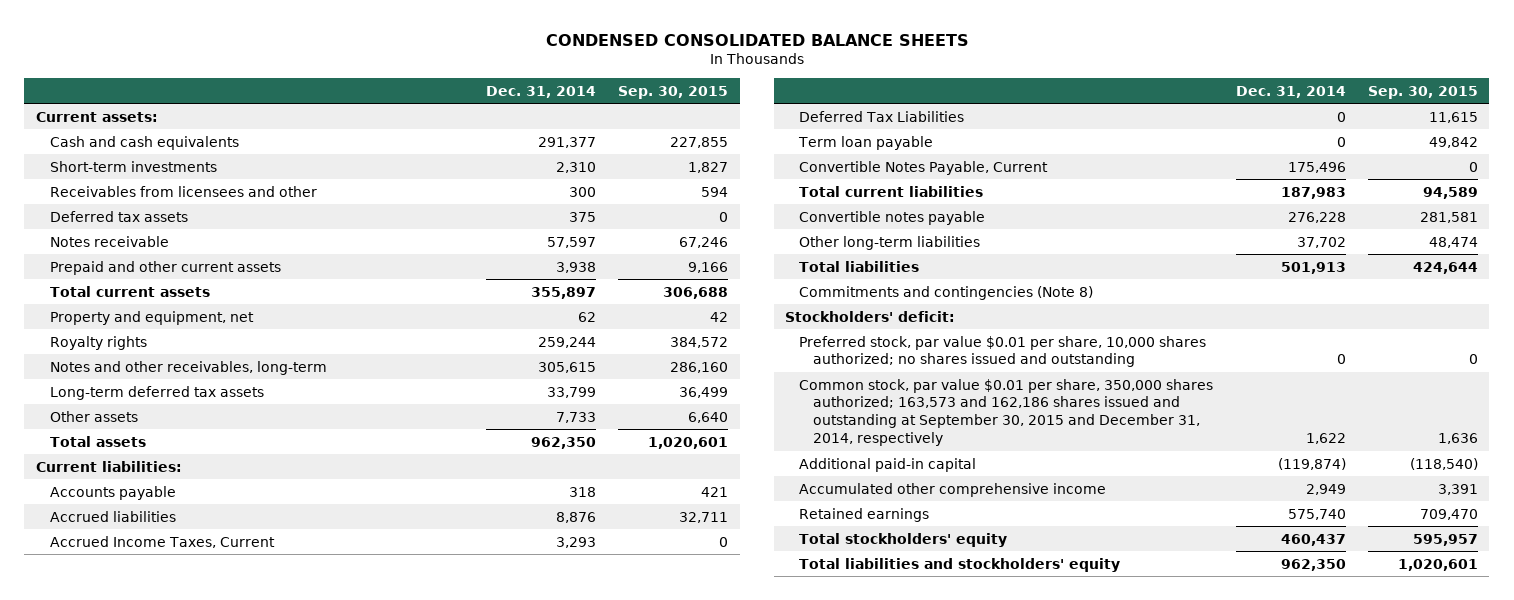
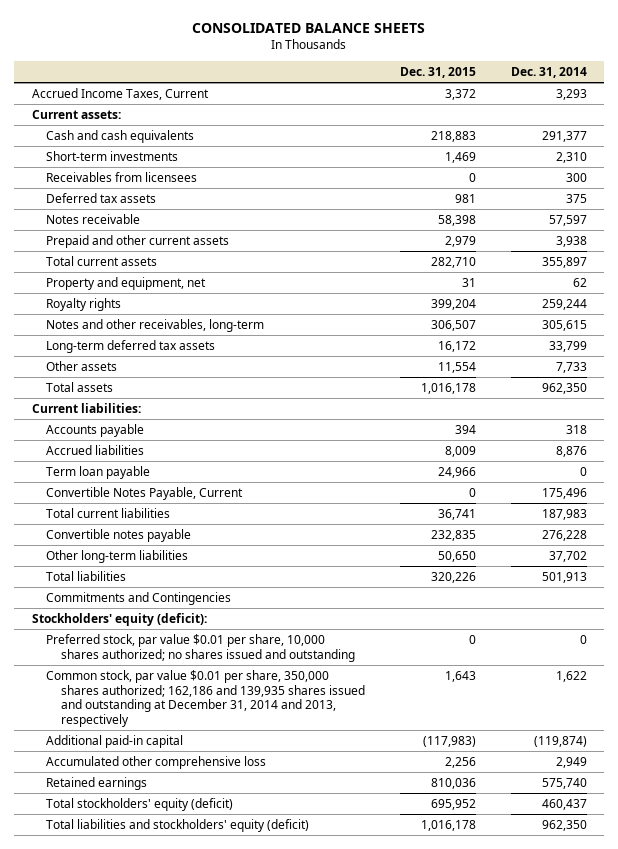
[545,33,969,46] CONDENSED CONSOLIDATED BALANCE SHEETS -> [192,22,426,33] CONSOLIDATED BALANCE SHEETS
[618,85,729,99] Sep. 30, 2015 -> none
none -> [399,67,476,79] Dec. 31, 2015
[49,535,275,548] Accrued Income Taxes, Current -> [31,88,209,101] Accrued Income Taxes, Current
[49,185,317,197] Receivables from licensees and other -> [46,172,198,183] Receivables from licensees
[799,110,965,122] Deferred Tax Liabilities -> none
[799,285,1094,300] Commitments and contingencies (Note 8) -> [46,592,232,606] Commitments and Contingencies
[785,310,956,322] Stockholders' deficit: -> [31,613,207,627] Stockholders' equity (deficit):
[799,378,1214,447] Common stock, par value $0.01 per share, 350,000 shares authorized; 163,573 and 162,186 shares issued and outstanding at September 30, 2015 and December 31, 2014, respectively -> [46,670,365,727] Common stock, par value $0.01 per share, 350,000 shares authorized; 162,186 and 139,935 shares issued and outstanding at December 31, 2014 and 2013, respectively
[799,482,1107,497] Accumulated other comprehensive income -> [46,756,267,770] Accumulated other comprehensive loss
[799,532,1008,547] Total stockholders' equity -> [46,798,234,812] Total stockholders' equity (deficit)
[799,557,1121,572] Total liabilities and stockholders' equity -> [46,819,310,833] Total liabilities and stockholders' equity (deficit)

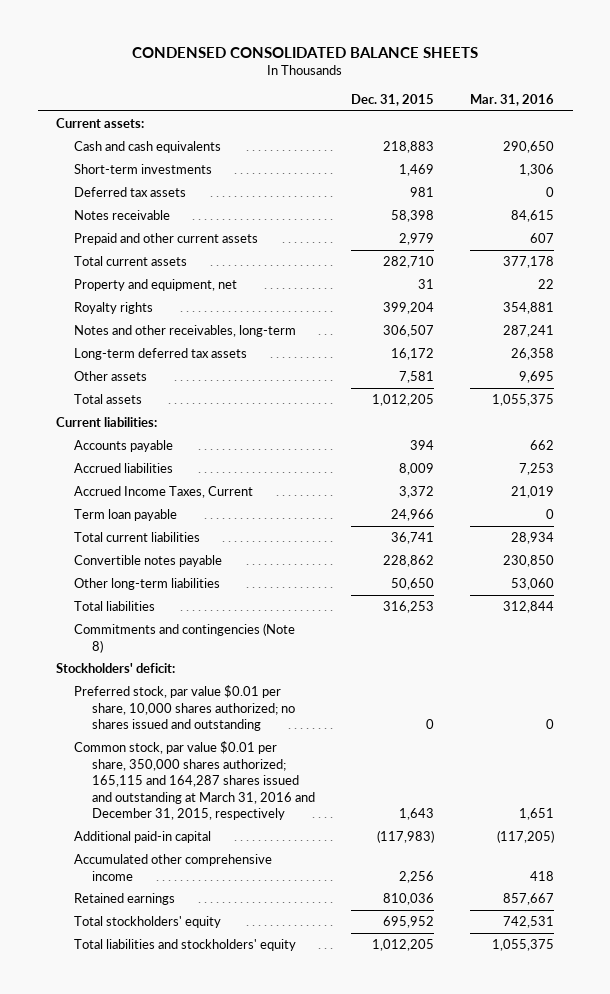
[192,22,426,33] CONSOLIDATED BALANCE SHEETS -> [132,46,479,58] CONDENSED CONSOLIDATED BALANCE SHEETS
[510,67,587,79] Dec. 31, 2014 -> none
none -> [470,94,555,107] Mar. 31, 2016
[46,172,198,183] Receivables from licensees -> none
[437,362,476,374] 11,554 -> [399,371,435,384] 7,581
[420,383,476,395] 1,016,178 -> [372,394,435,407] 1,012,205
[31,88,209,101] Accrued Income Taxes, Current -> [73,486,253,499] Accrued Income Taxes, Current
[46,487,244,501] Convertible Notes Payable, Current -> none
[430,530,476,542] 232,835 -> [383,555,435,568] 228,862
[430,572,476,584] 320,226 -> [383,601,435,614] 316,253
[46,592,232,606] Commitments and Contingencies -> [73,623,295,653] Commitments and contingencies (Note 8)
[31,613,207,627] Stockholders' equity (deficit): -> [55,663,175,674] Stockholders' deficit:
[46,670,365,727] Common stock, par value $0.01 per share, 350,000 shares authorized; 162,186 and 139,935 shares issued and outstanding at December 31, 2014 and 2013, respectively -> [73,741,315,821] Common stock, par value $0.01 per share, 350,000 shares authorized; 165,115 and 164,287 shares issued and outstanding at March 31, 2016 and December 31, 2015, respectively
[46,756,267,770] Accumulated other comprehensive loss -> [73,854,272,881] Accumulated other comprehensive income
[46,798,234,812] Total stockholders' equity (deficit) -> [73,916,221,929] Total stockholders' equity
[46,819,310,833] Total liabilities and stockholders' equity (deficit) -> [73,939,296,952] Total liabilities and stockholders' equity
[420,820,476,832] 1,016,178 -> [372,939,435,952] 1,012,205

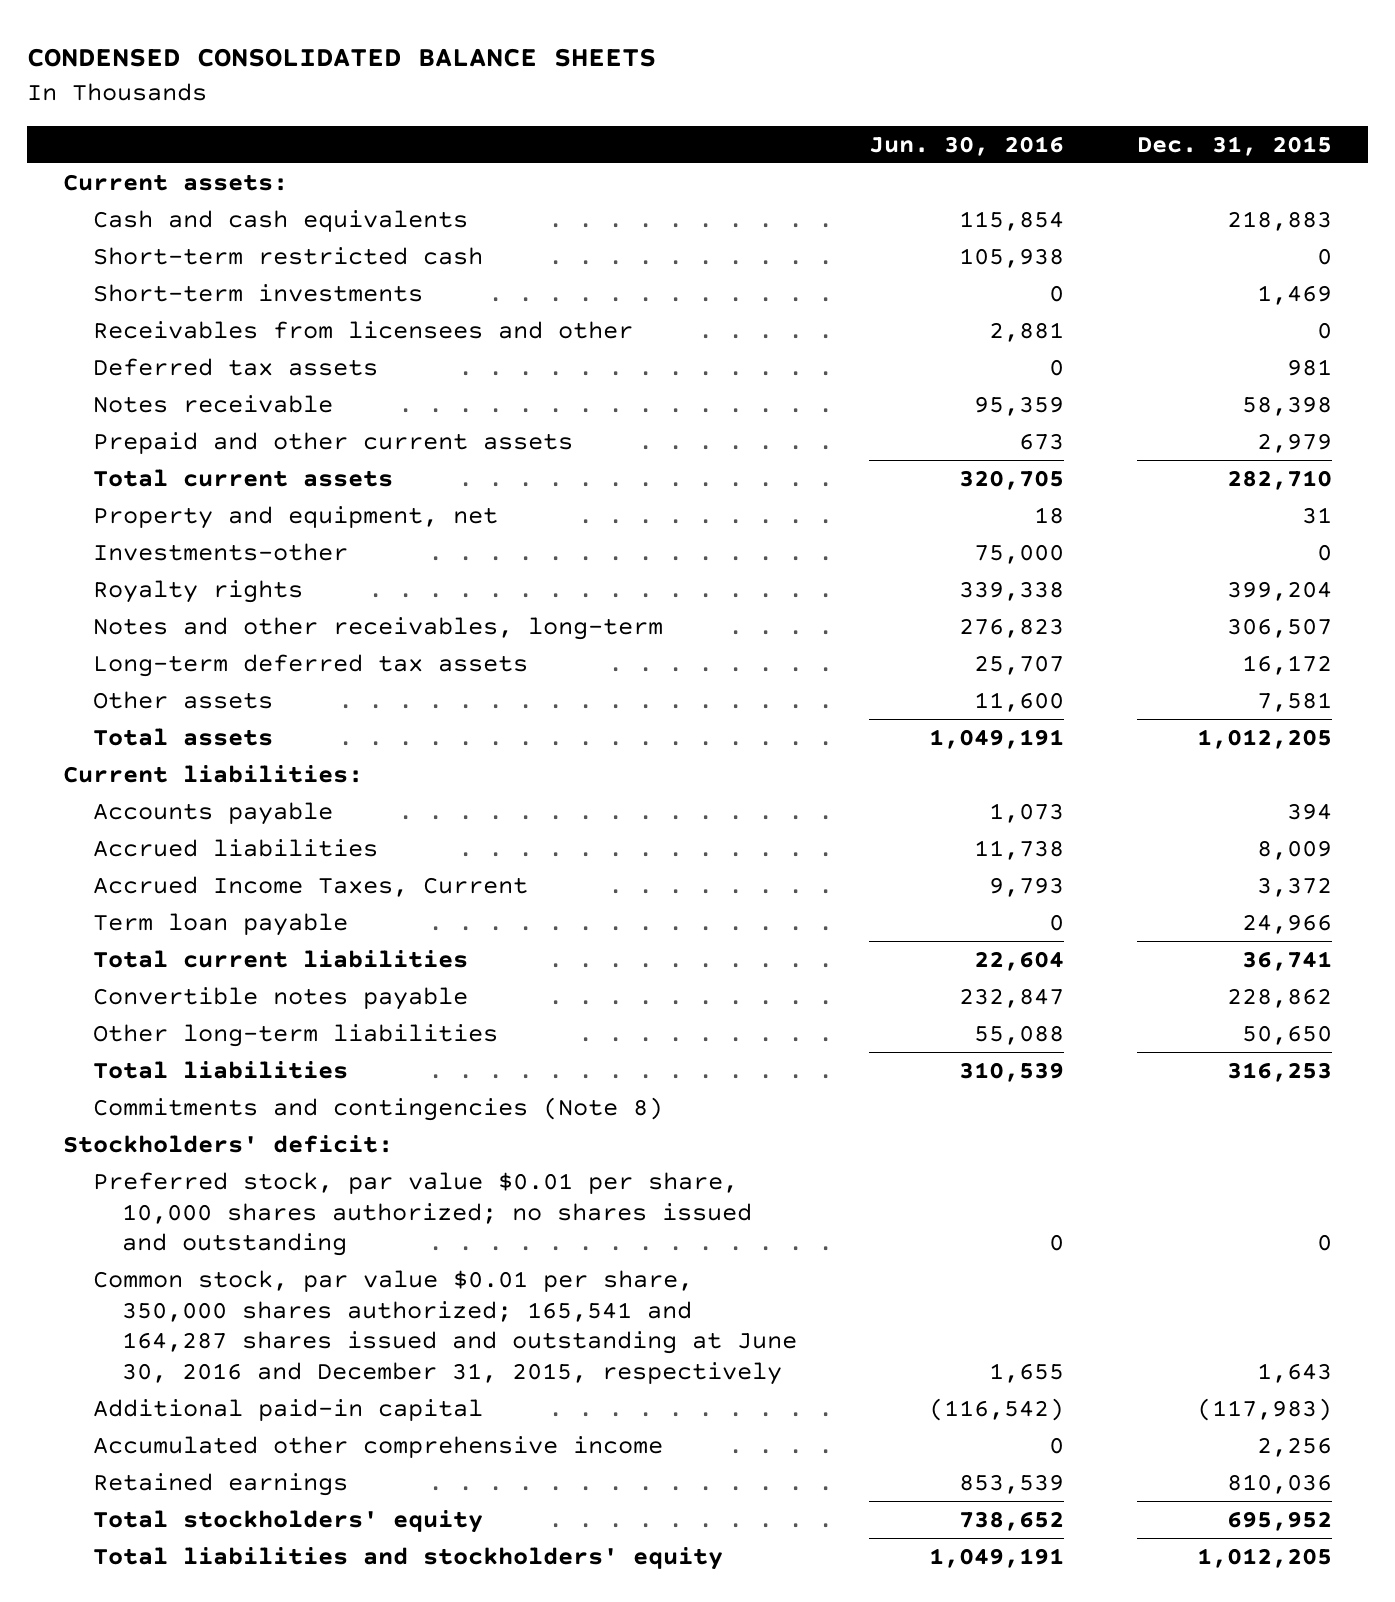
[470,94,555,107] Mar. 31, 2016 -> none
none -> [869,135,1065,156] Jun. 30, 2016
none -> [92,247,483,266] Short-term restricted cash
none -> [92,321,633,340] Receivables from licensees and other
none -> [92,543,348,562] Investments-other
[73,741,315,821] Common stock, par value $0.01 per share, 350,000 shares authorized; 165,115 and 164,287 shares issued and outstanding at March 31, 2016 and December 31, 2015, respectively -> [92,1270,798,1385] Common stock, par value $0.01 per share, 350,000 shares authorized; 165,541 and 164,287 shares issued and outstanding at June 30, 2016 and December 31, 2015, respectively

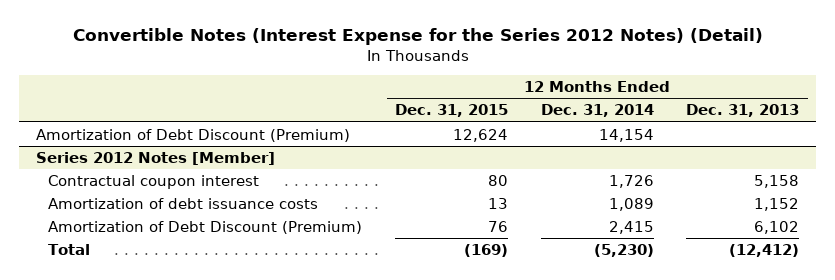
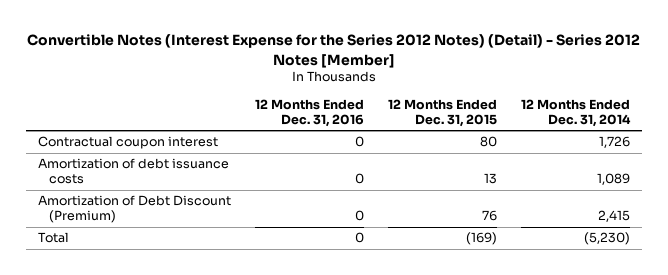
[72,28,763,46] Convertible Notes (Interest Expense for the Series 2012 Notes) (Detail) -> [27,34,641,68] Convertible Notes (Interest Expense for the Series 2012 Notes) (Detail) - Series 2012 Notes [Member]
[686,104,800,118] Dec. 31, 2013 -> none
none -> [255,99,365,127] 12 Months Ended Dec. 31, 2016
[35,128,350,142] Amortization of Debt Discount (Premium) -> none
[35,151,275,165] Series 2012 Notes [Member] -> none

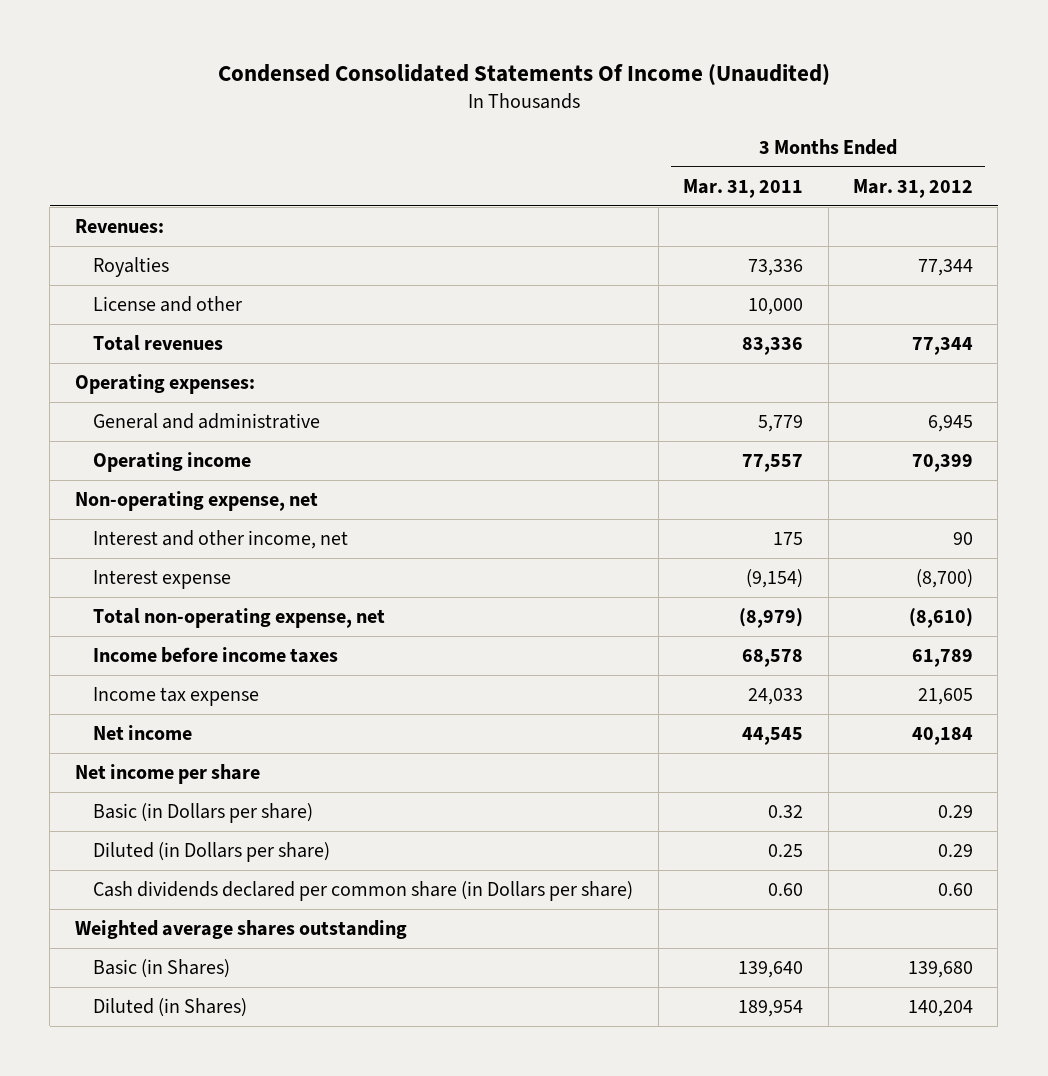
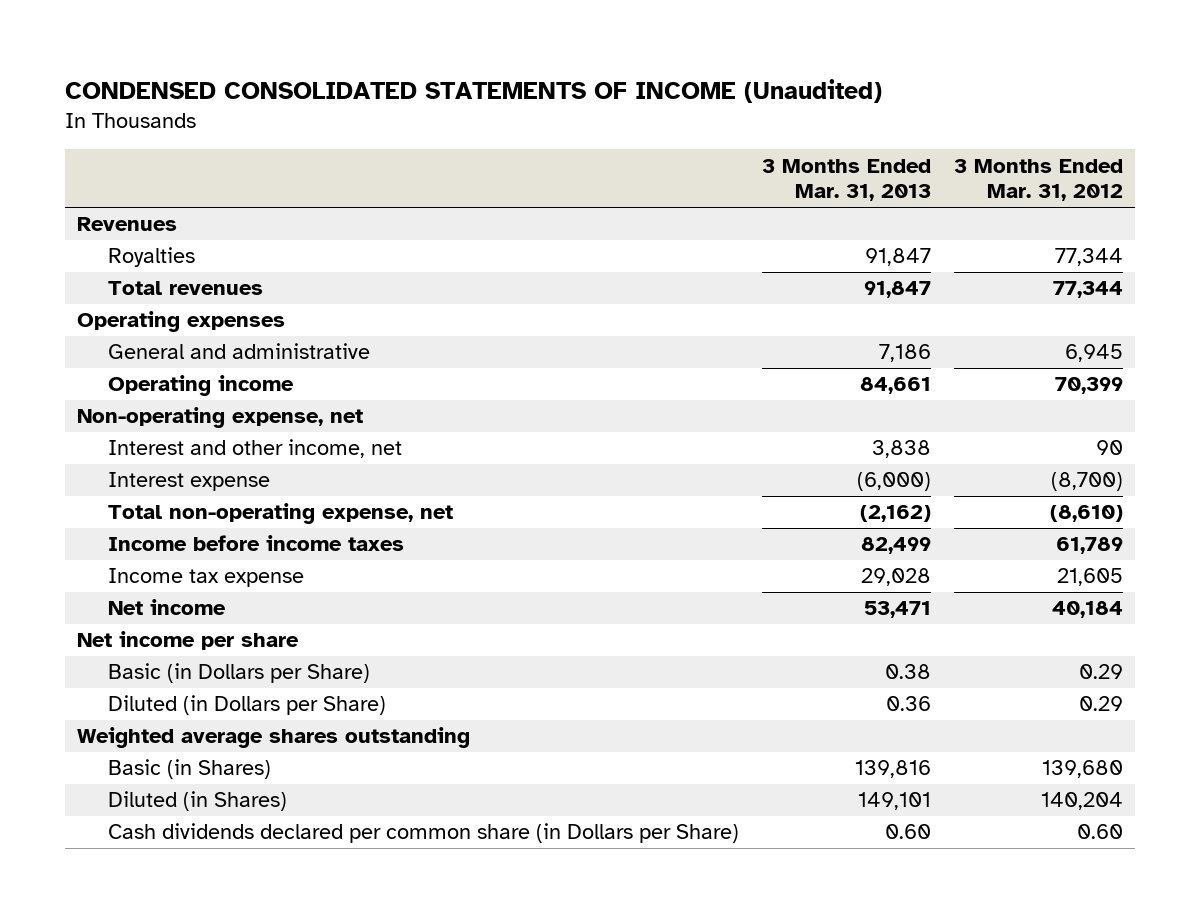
[217,64,830,87] Condensed Consolidated Statements Of Income (Unaudited) -> [65,78,883,103] CONDENSED CONSOLIDATED STATEMENTS OF INCOME (Unaudited)
[683,178,804,198] Mar. 31, 2011 -> none
none -> [762,158,932,202] 3 Months Ended Mar. 31, 2013
[74,218,164,233] Revenues: -> [76,217,177,232] Revenues
[93,295,243,312] License and other -> none
[74,373,255,394] Operating expenses: -> [76,311,285,333] Operating expenses
[93,880,634,901] Cash dividends declared per common share (in Dollars per share) -> none
[93,802,314,823] Basic (in Dollars per share) -> [108,663,371,684] Basic (in Dollars per Share)
[93,841,331,862] Diluted (in Dollars per share) -> [108,695,387,716] Diluted (in Dollars per Share)
none -> [108,823,740,844] Cash dividends declared per common share (in Dollars per Share)

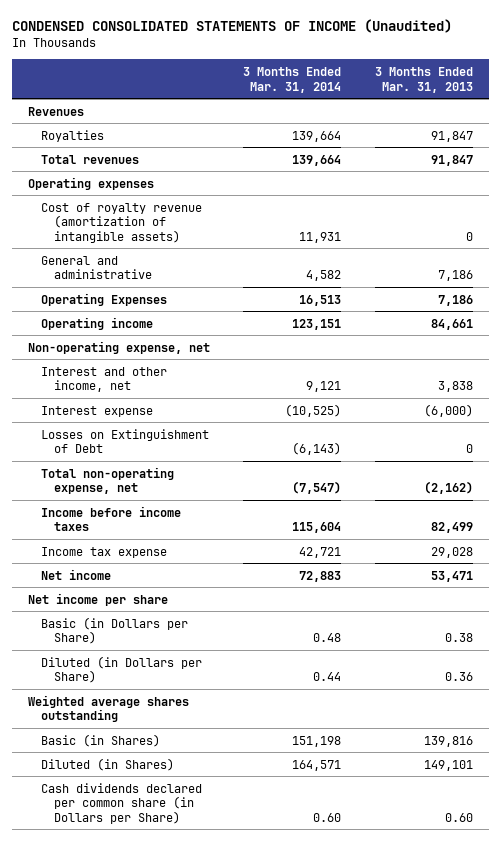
[954,158,1124,202] 3 Months Ended Mar. 31, 2012 -> none
none -> [243,66,342,93] 3 Months Ended Mar. 31, 2014
none -> [41,202,203,243] Cost of royalty revenue (amortization of intangible assets)
none -> [41,292,168,306] Operating Expenses
none -> [41,428,210,454] Losses on Extinguishment of Debt

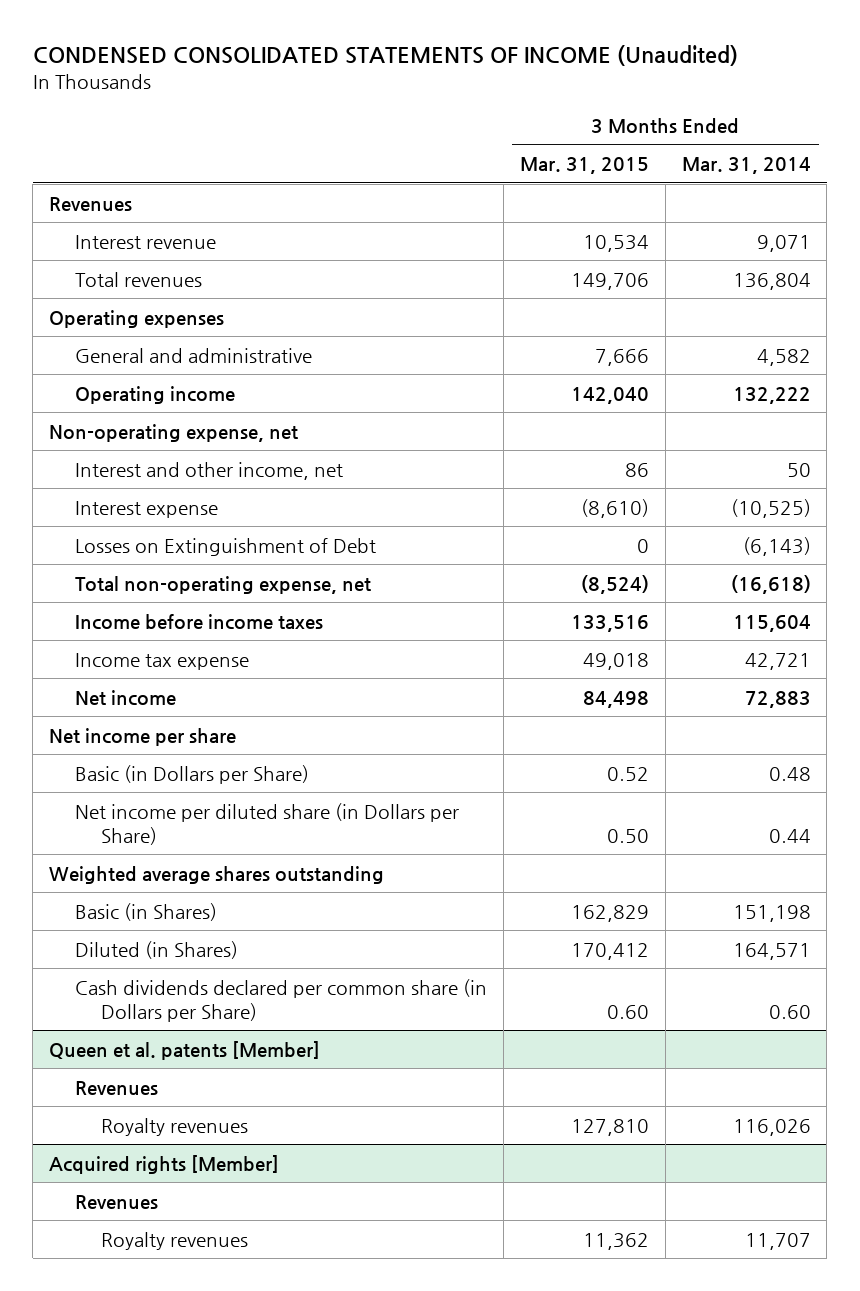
[374,66,473,93] 3 Months Ended Mar. 31, 2013 -> none
none -> [519,157,649,175] Mar. 31, 2015
[41,129,105,142] Royalties -> none
none -> [75,234,217,249] Interest revenue
[292,154,342,166] 139,664 -> [732,272,811,290] 136,804
[41,202,203,243] Cost of royalty revenue (amortization of intangible assets) -> none
[41,292,168,306] Operating Expenses -> none
[292,318,342,330] 123,151 -> [732,386,811,404] 132,222
[306,381,342,393] 9,121 -> [786,462,811,477] 50
[292,481,342,495] (7,547) -> [730,574,811,594] (16,618)
[41,655,203,684] Diluted (in Dollars per Share) -> [75,802,460,845] Net income per diluted share (in Dollars per Share)
none -> [49,1040,321,1060] Queen et al. patents [Member]
none -> [75,1080,159,1095] Revenues
none -> [101,1117,249,1136] Royalty revenues
none -> [49,1154,280,1174] Acquired rights [Member]
none -> [75,1194,159,1209] Revenues
none -> [101,1231,249,1250] Royalty revenues

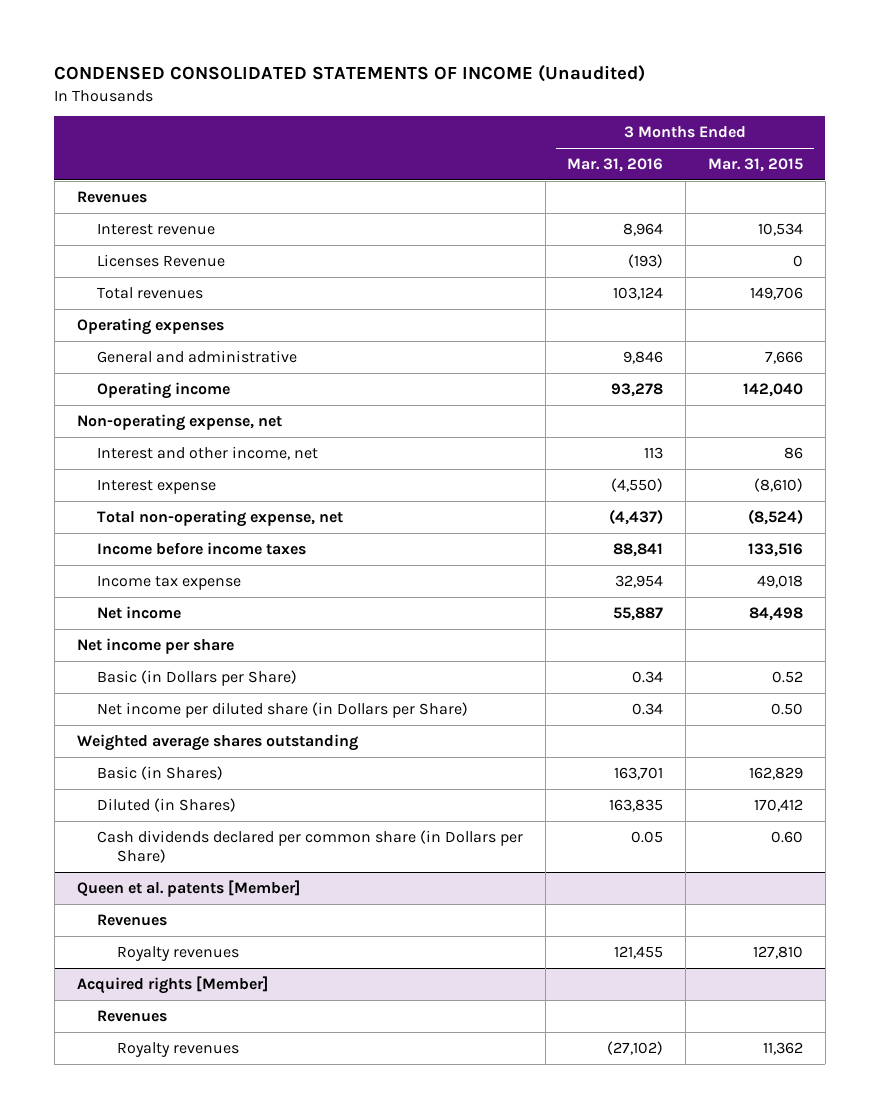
[681,157,811,175] Mar. 31, 2014 -> none
none -> [567,157,664,172] Mar. 31, 2016
none -> [96,253,225,267] Licenses Revenue
[75,537,377,556] Losses on Extinguishment of Debt -> none

